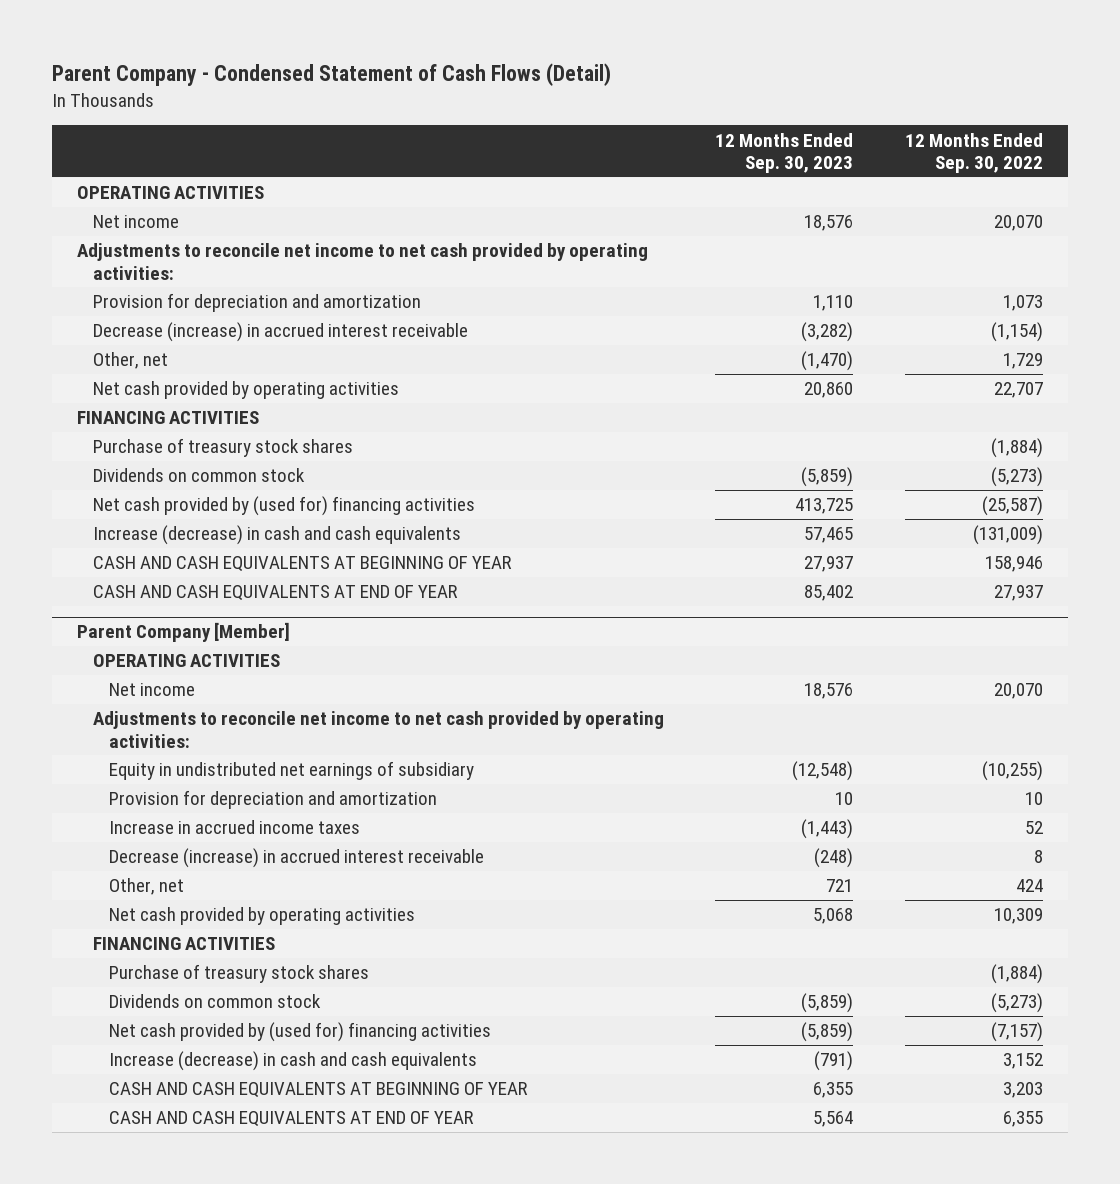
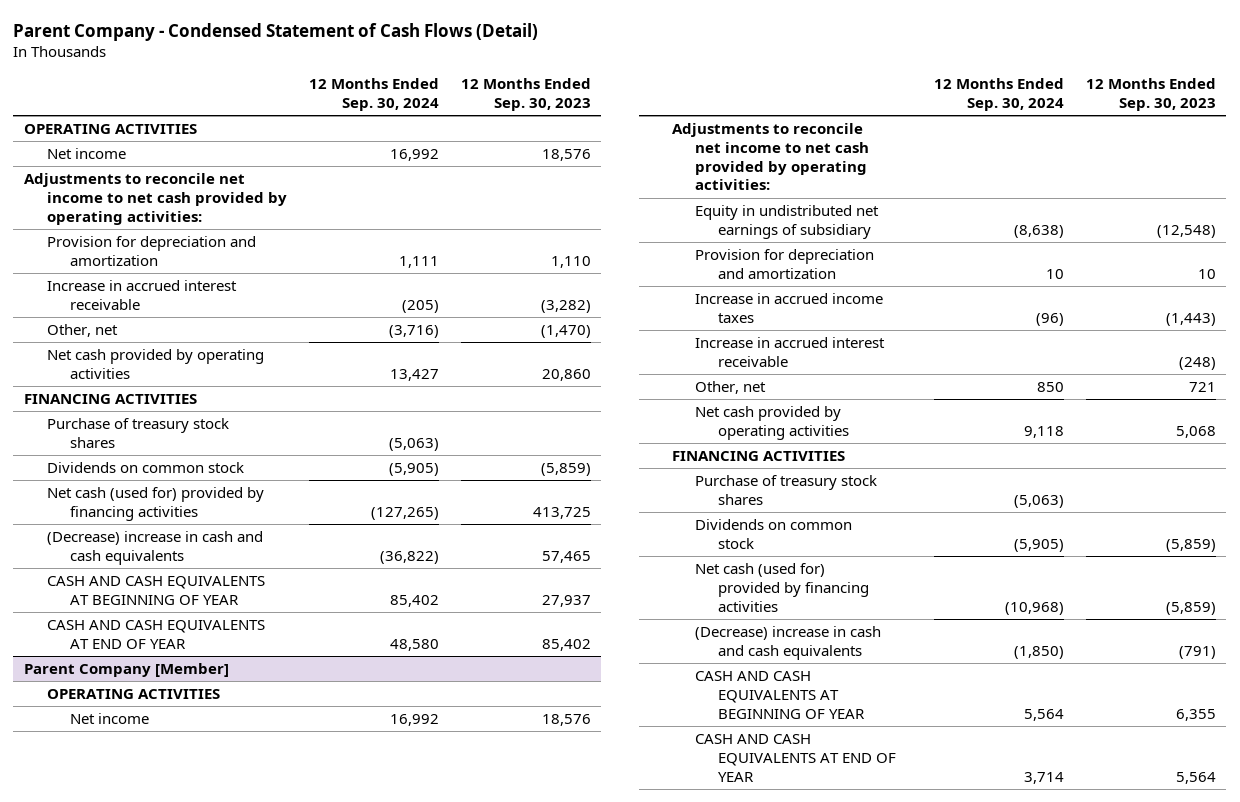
[904,132,1043,174] 12 Months Ended Sep. 30, 2022 -> none
none -> [308,78,439,112] 12 Months Ended Sep. 30, 2024
[93,322,469,343] Decrease (increase) in accrued interest receivable -> [47,279,238,310] Increase in accrued interest receivable
[93,496,476,517] Net cash provided by (used for) financing activities -> [47,486,265,521] Net cash (used for) provided by financing activities
[93,525,462,546] Increase (decrease) in cash and cash equivalents -> [47,530,264,565] (Decrease) increase in cash and cash equivalents
[109,848,485,869] Decrease (increase) in accrued interest receivable -> [695,336,886,367] Increase in accrued interest receivable
[109,1022,492,1043] Net cash provided by (used for) financing activities -> [695,562,870,612] Net cash (used for) provided by financing activities
[109,1051,478,1072] Increase (decrease) in cash and cash equivalents -> [695,625,882,660] (Decrease) increase in cash and cash equivalents

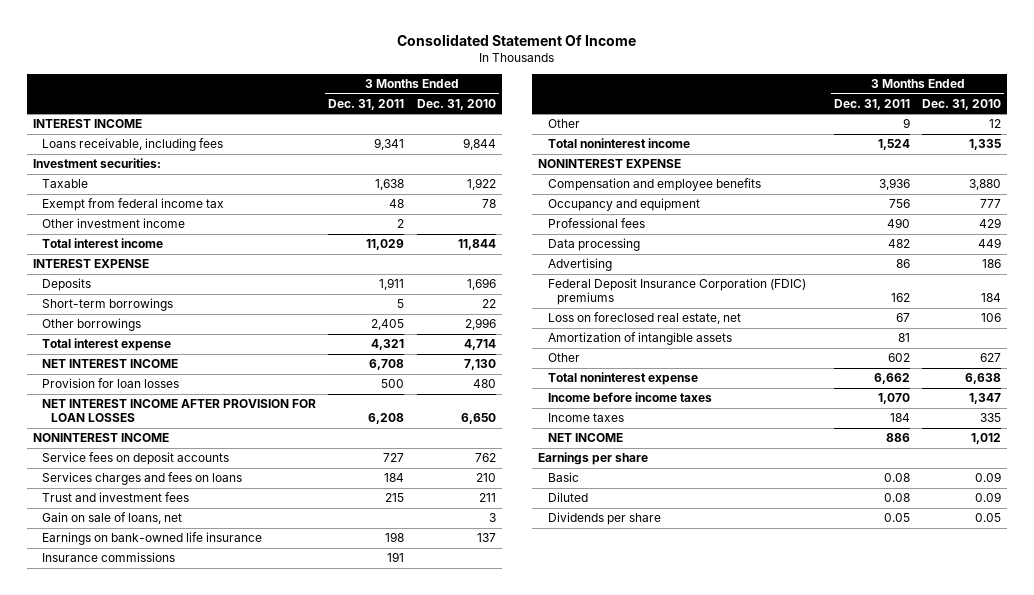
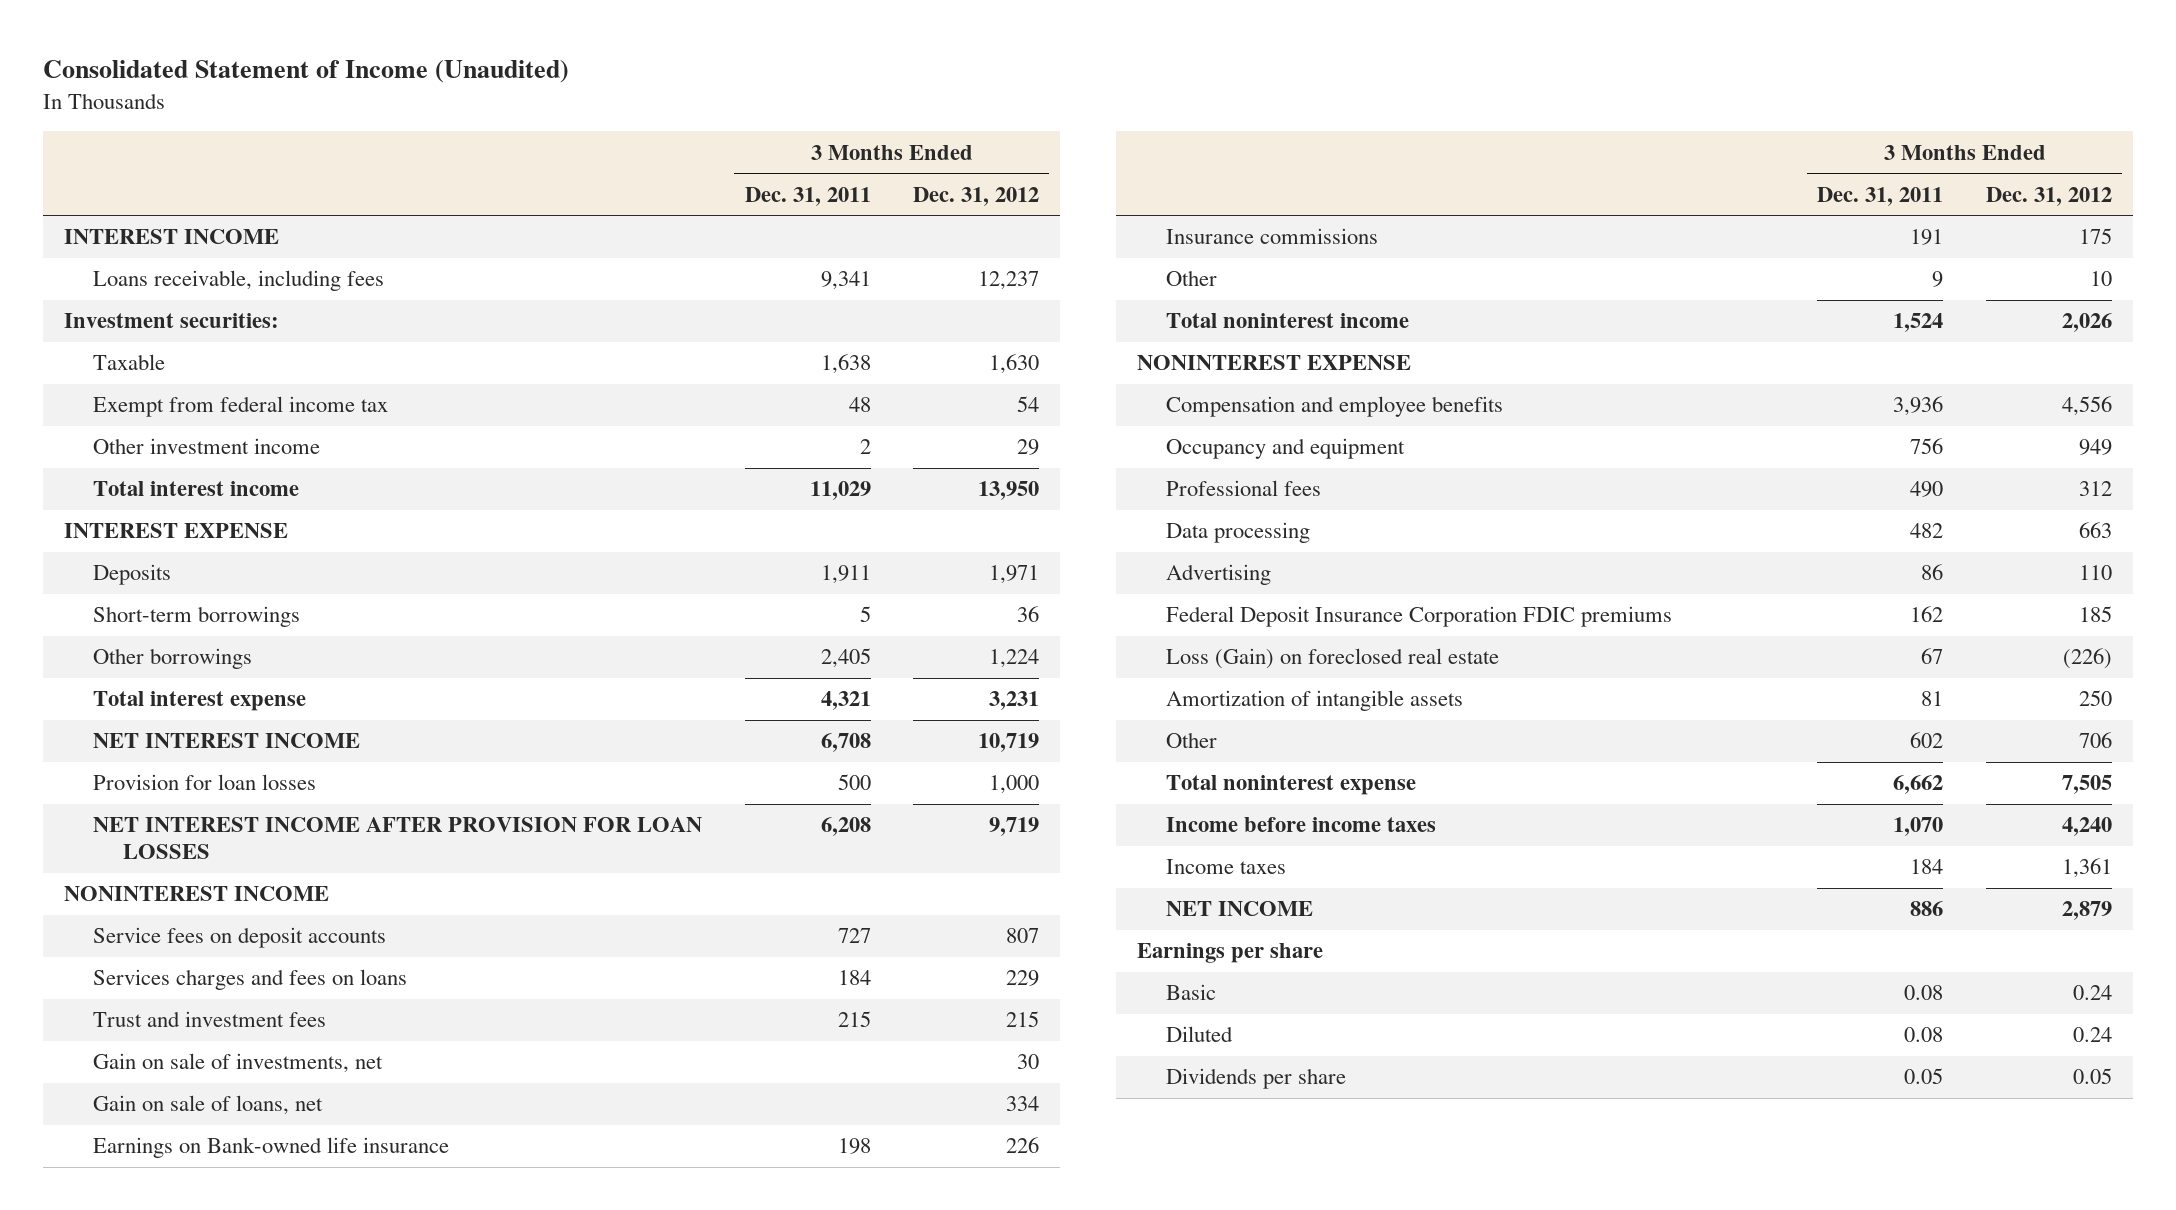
[397,33,637,46] Consolidated Statement Of Income -> [43,60,570,84] Consolidated Statement of Income (Unaudited)
[416,98,496,110] Dec. 31, 2010 -> none
none -> [912,186,1039,206] Dec. 31, 2012
none -> [93,1053,384,1074] Gain on sale of investments, net
[42,532,263,546] Earnings on bank-owned life insurance -> [93,1137,450,1159] Earnings on Bank-owned life insurance
[547,278,806,306] Federal Deposit Insurance Corporation (FDIC) premiums -> [1166,606,1673,628] Federal Deposit Insurance Corporation FDIC premiums
[547,312,741,325] Loss on foreclosed real estate, net -> [1166,648,1500,670] Loss (Gain) on foreclosed real estate

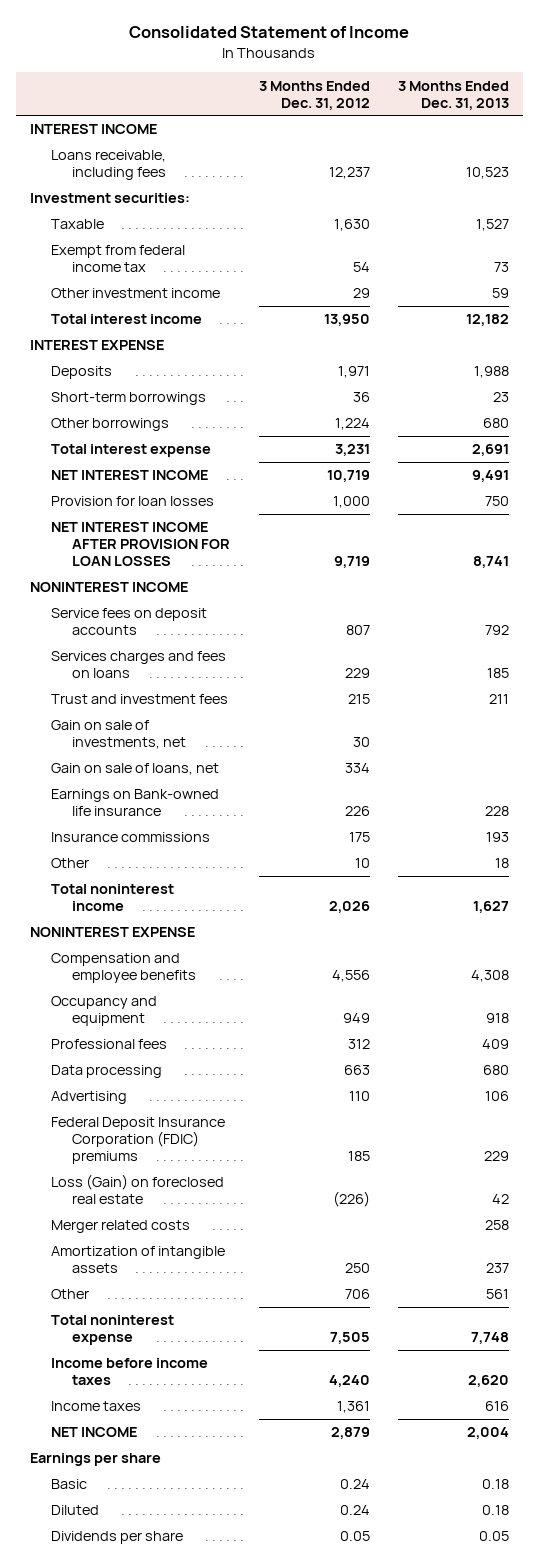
[43,60,570,84] Consolidated Statement of Income (Unaudited) -> [129,26,410,39] Consolidated Statement of Income
[744,186,871,206] Dec. 31, 2011 -> none
none -> [397,80,509,110] 3 Months Ended Dec. 31, 2013
[1166,606,1673,628] Federal Deposit Insurance Corporation FDIC premiums -> [51,1117,226,1165] Federal Deposit Insurance Corporation (FDIC) premiums
none -> [51,1220,191,1234] Merger related costs

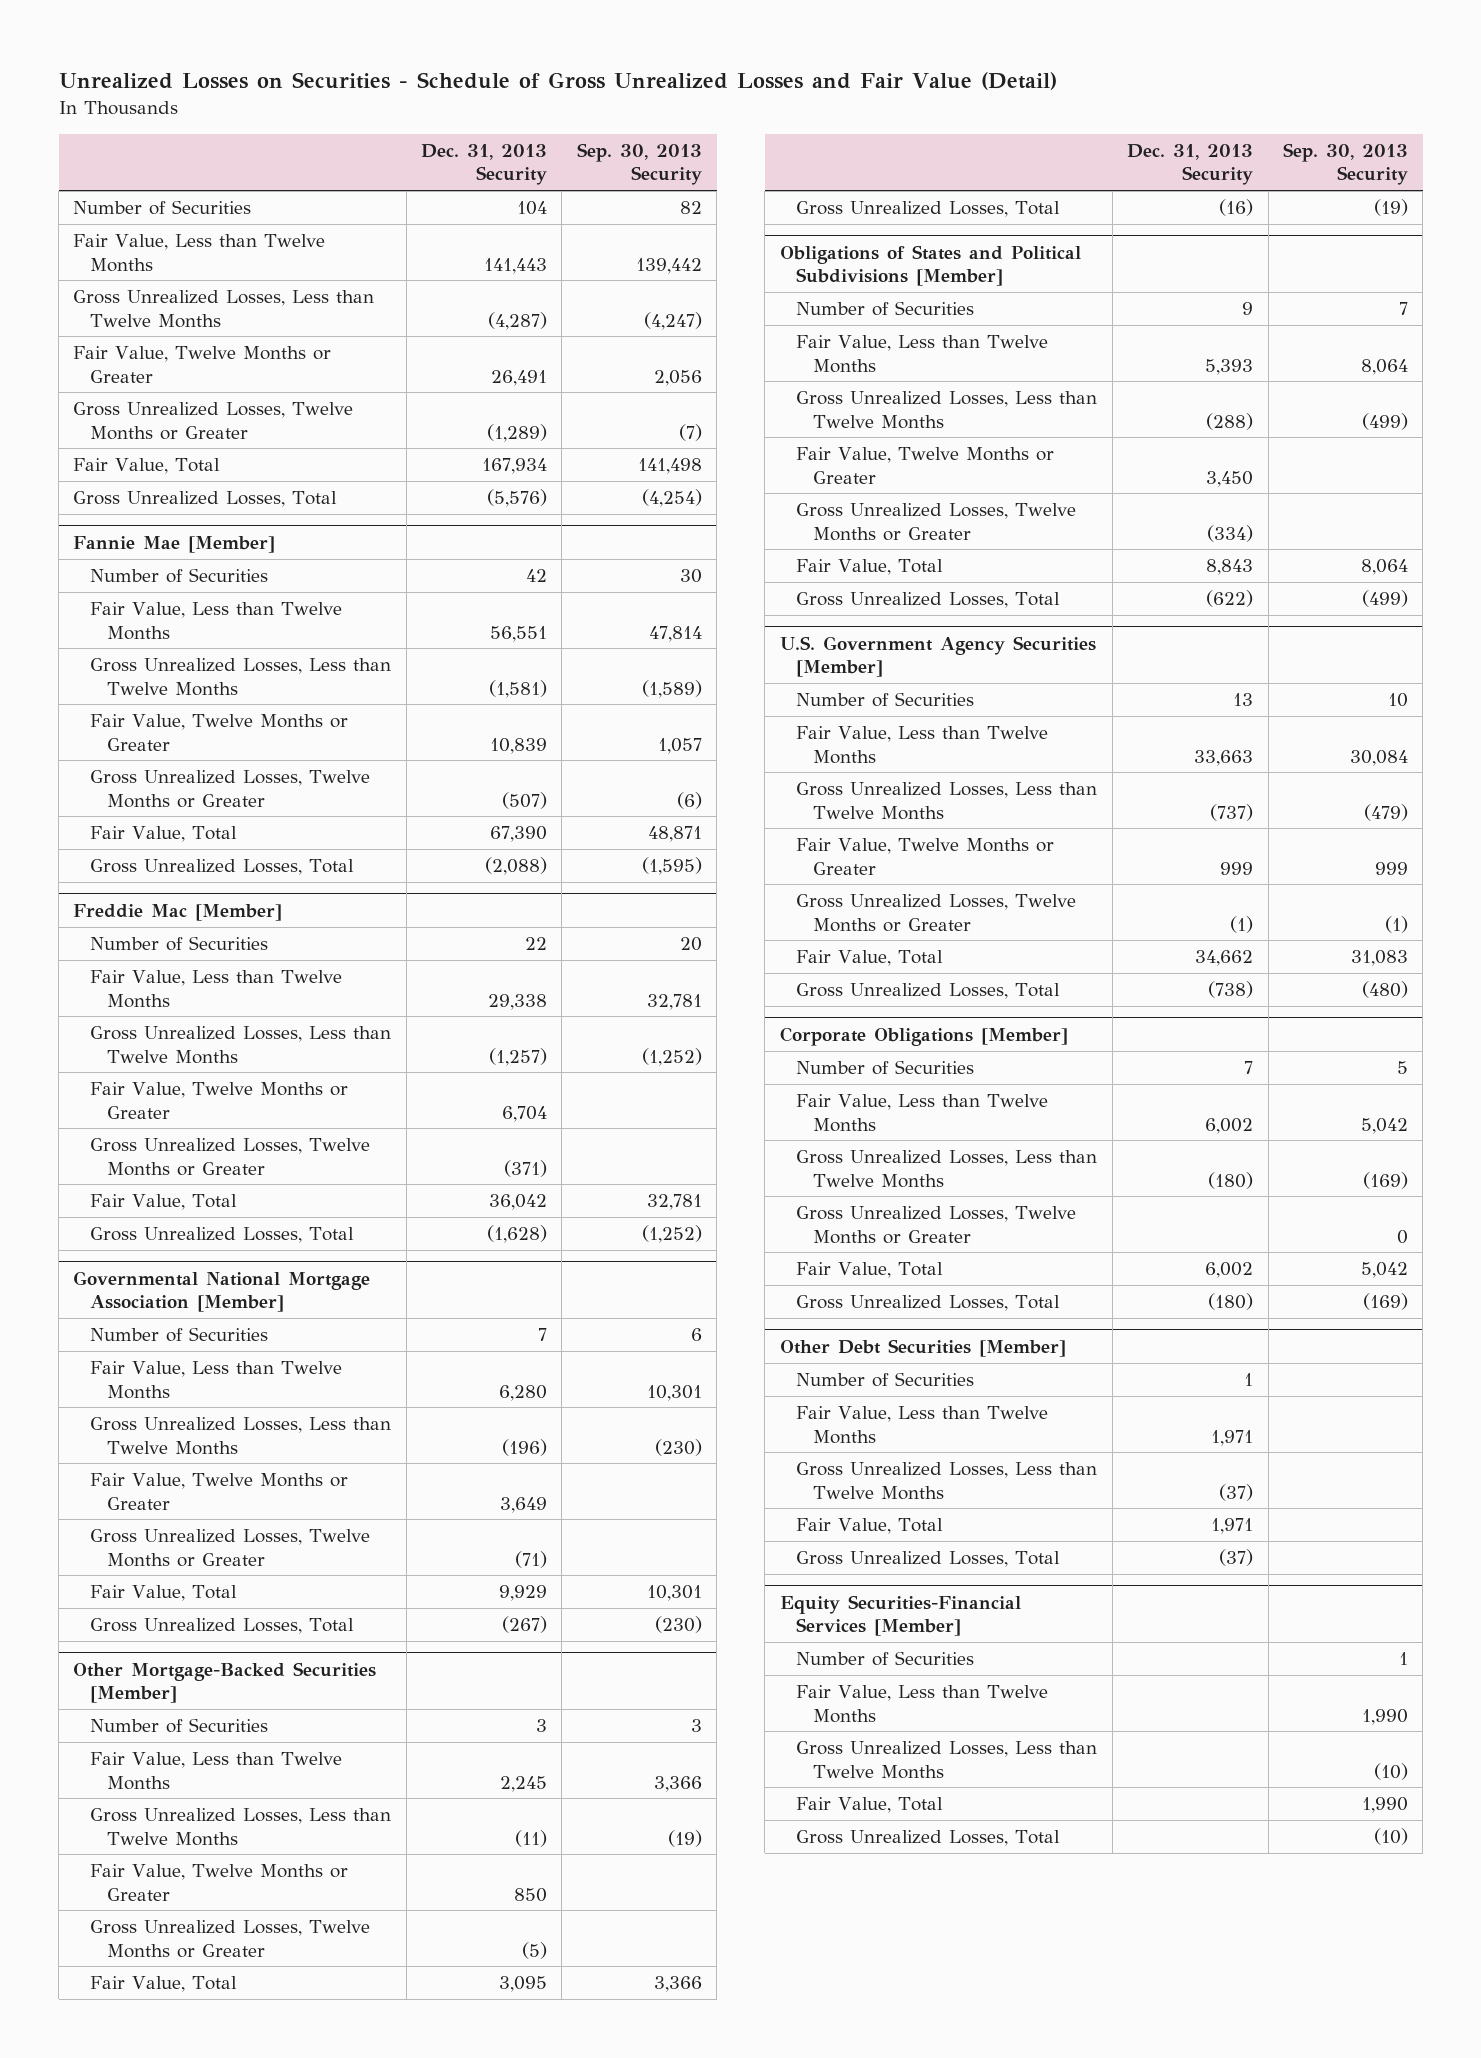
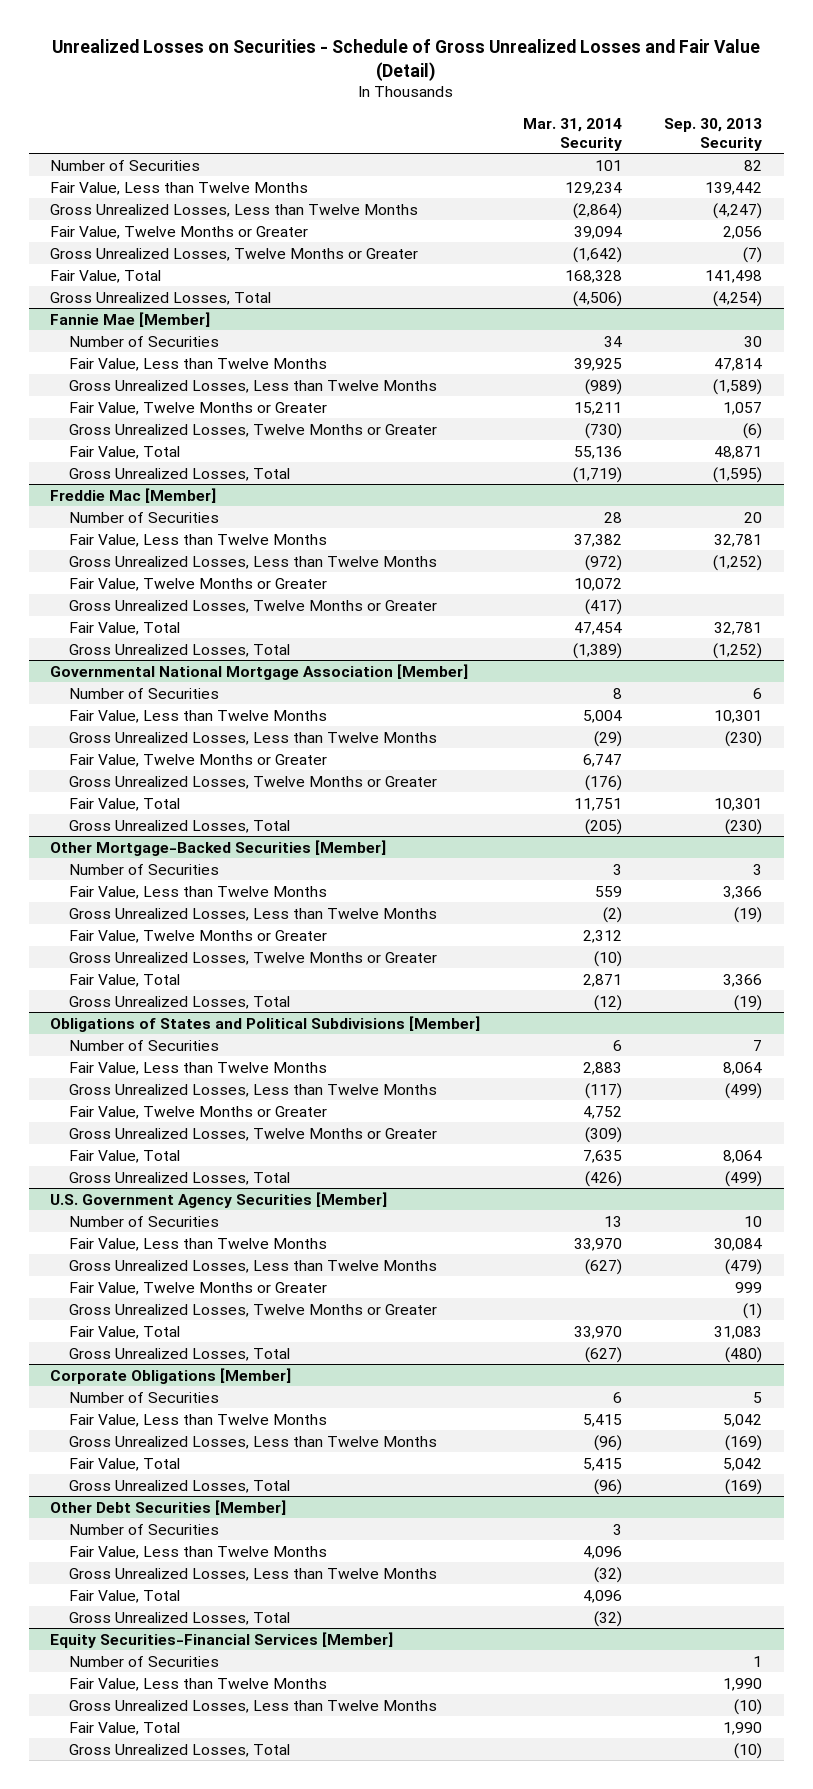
[421,143,548,186] Dec. 31, 2013 Security -> none
none -> [522,118,622,151] Mar. 31, 2014 Security
[796,1206,1077,1244] Gross Unrealized Losses, Twelve Months or Greater -> none

